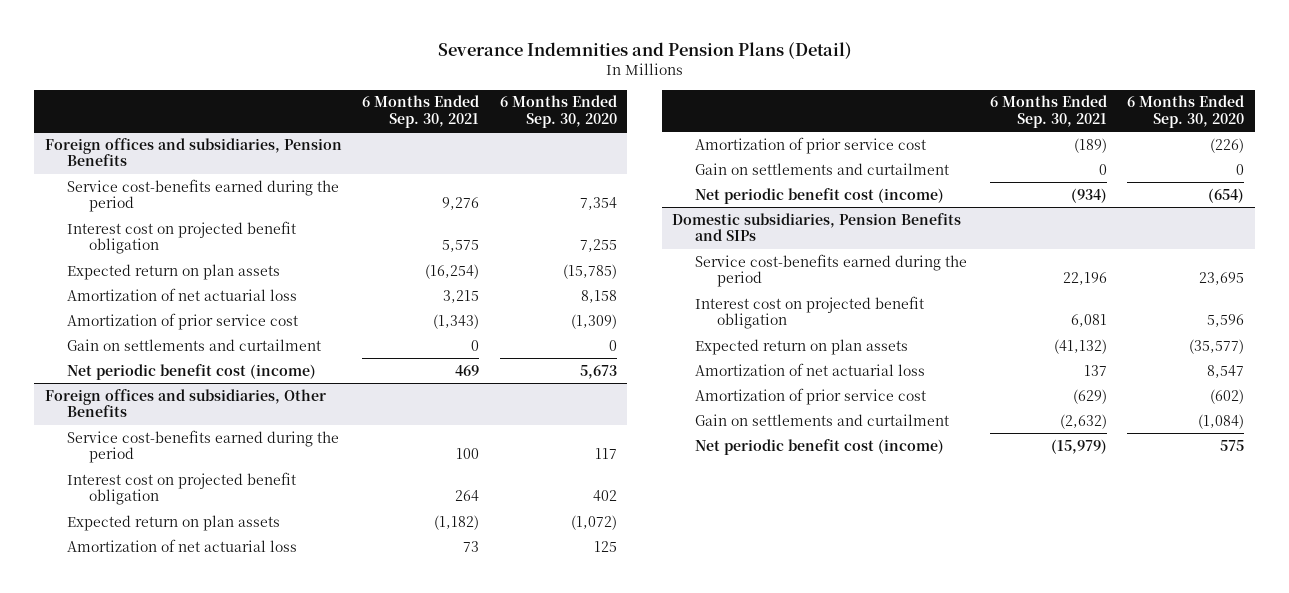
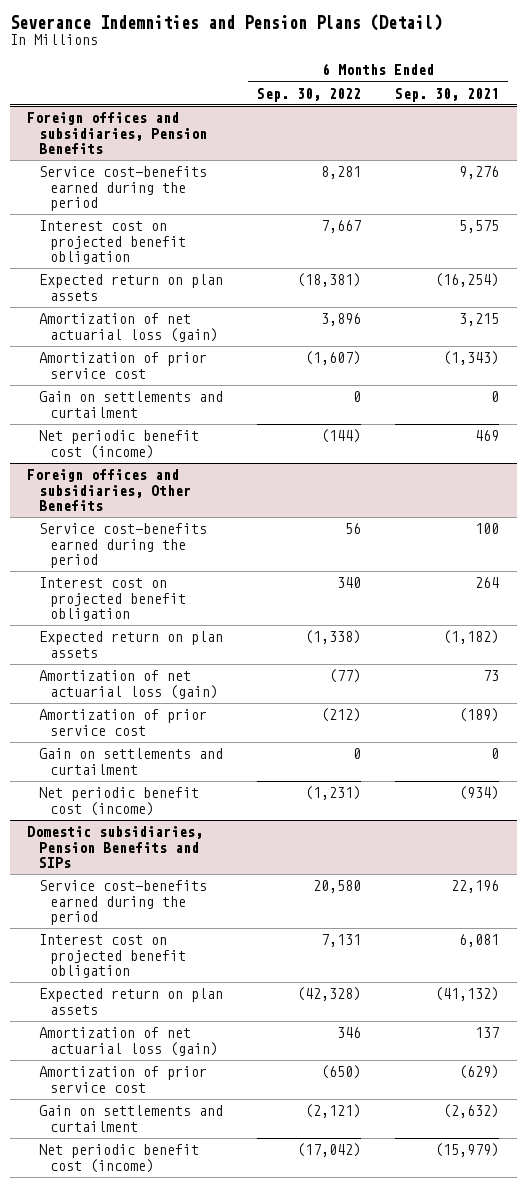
[499,95,617,128] 6 Months Ended Sep. 30, 2020 -> none
none -> [257,87,362,102] Sep. 30, 2022
[66,287,297,301] Amortization of net actuarial loss -> [38,313,219,342] Amortization of net actuarial loss (gain)
[66,538,297,552] Amortization of net actuarial loss -> [38,670,219,699] Amortization of net actuarial loss (gain)
[694,362,925,376] Amortization of net actuarial loss -> [38,1027,219,1056] Amortization of net actuarial loss (gain)

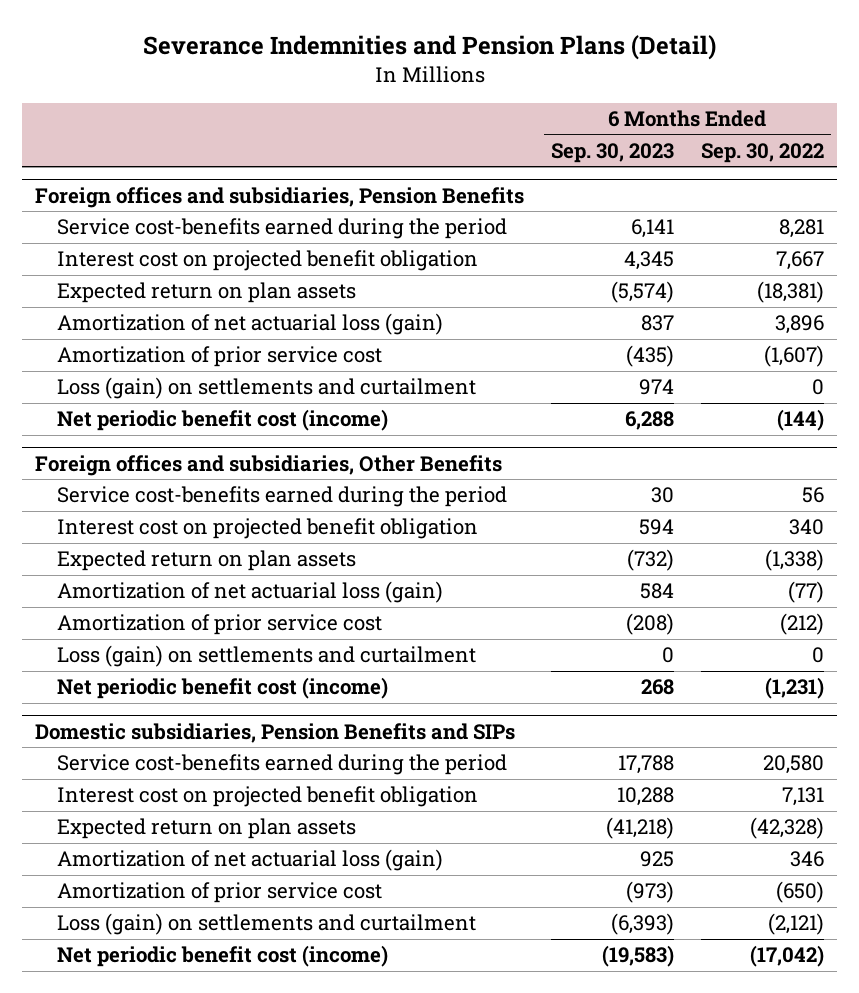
[395,87,500,102] Sep. 30, 2021 -> none
none -> [551,142,675,163] Sep. 30, 2023
[38,391,223,418] Gain on settlements and curtailment -> [57,377,477,400] Loss (gain) on settlements and curtailment
[38,748,223,775] Gain on settlements and curtailment -> [57,645,477,668] Loss (gain) on settlements and curtailment
[38,1105,223,1132] Gain on settlements and curtailment -> [57,913,477,936] Loss (gain) on settlements and curtailment

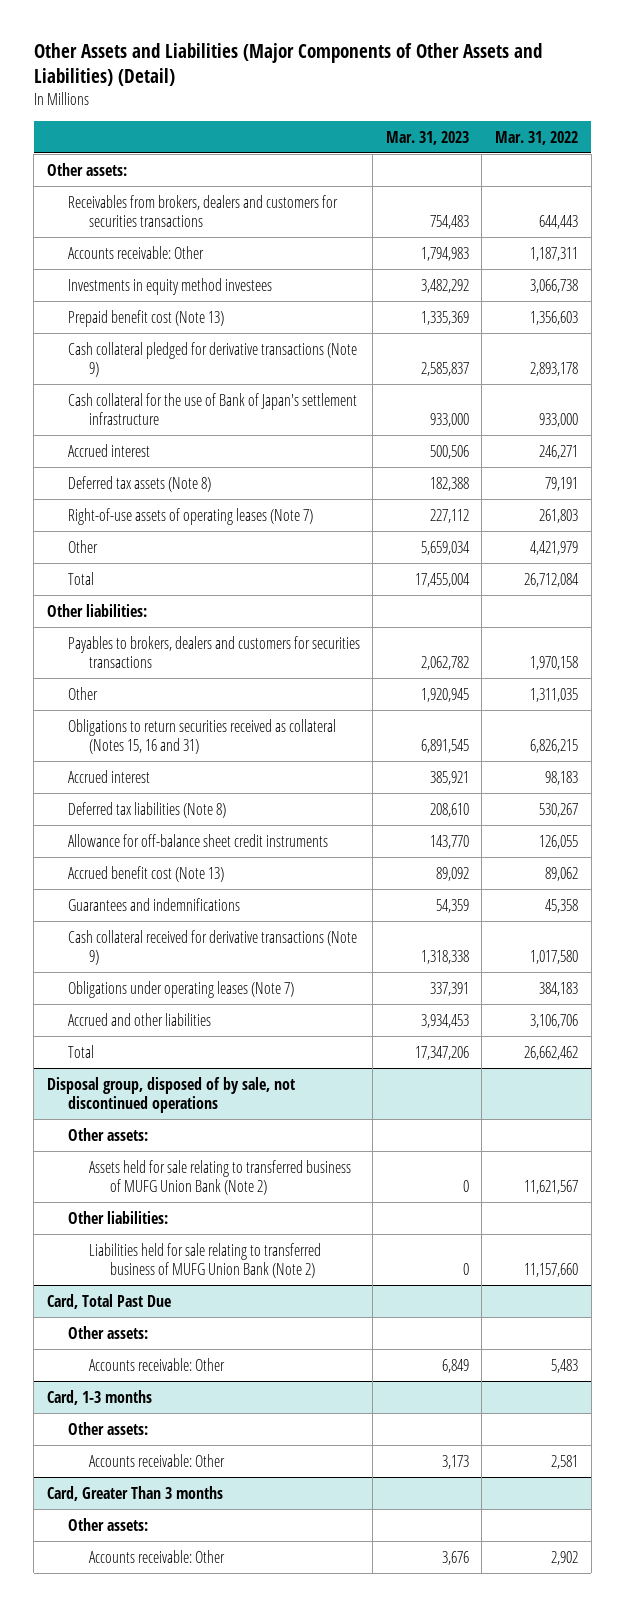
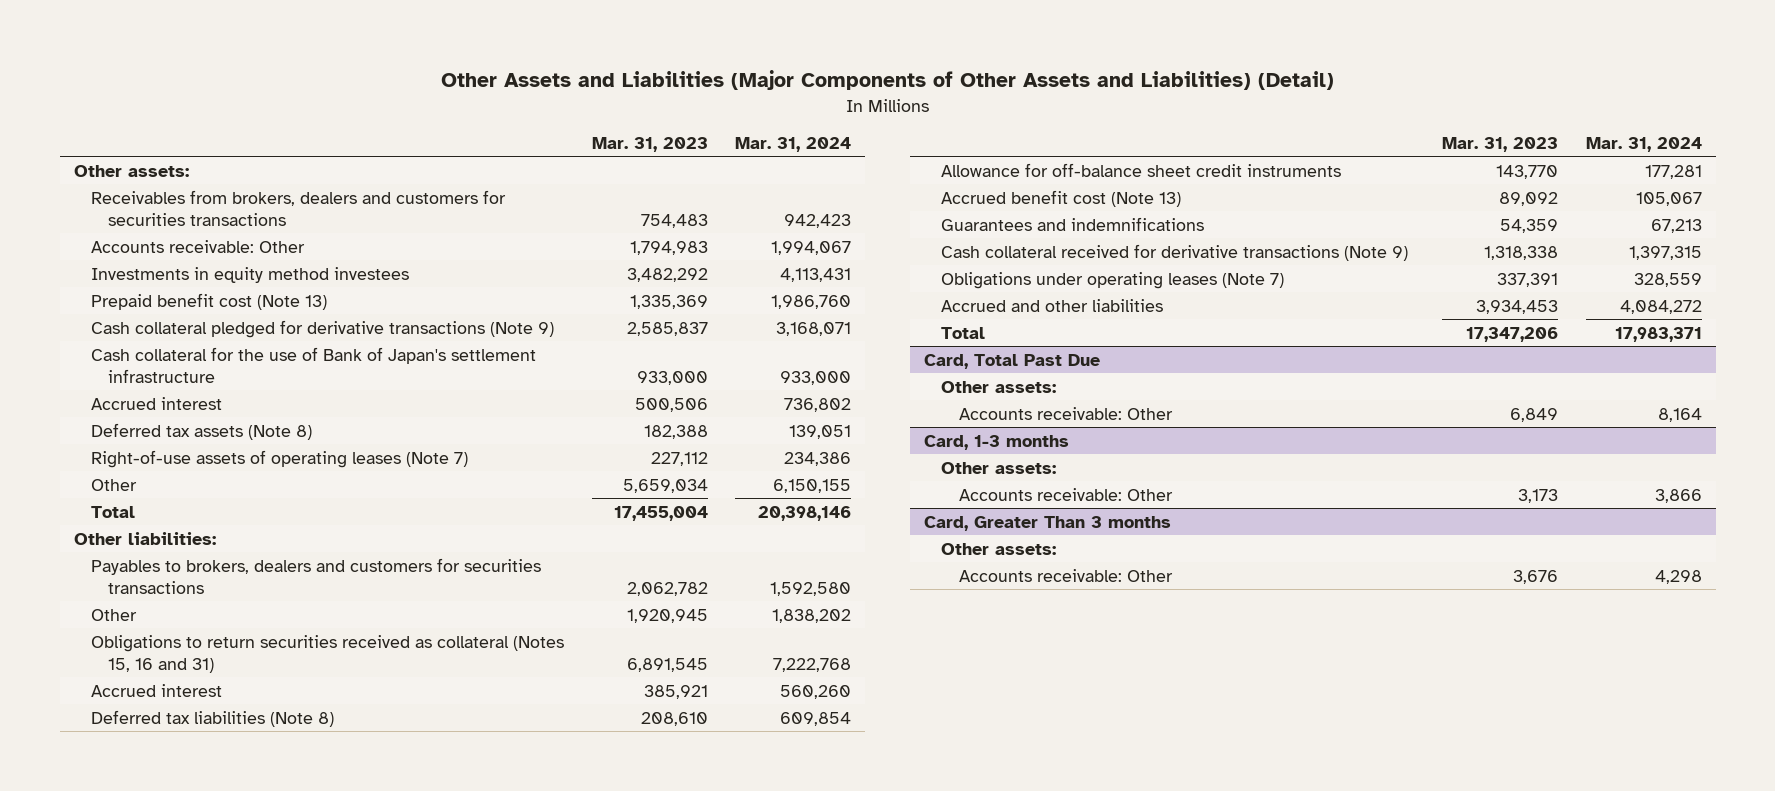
[495,130,579,145] Mar. 31, 2022 -> none
none -> [735,137,852,153] Mar. 31, 2024
[46,1076,295,1114] Disposal group, disposed of by sale, not discontinued operations -> none
[67,1127,148,1141] Other assets: -> none
[88,1159,351,1196] Assets held for sale relating to transferred business of MUFG Union Bank (Note 2) -> none
[67,1210,168,1224] Other liabilities: -> none
[88,1242,321,1279] Liabilities held for sale relating to transferred business of MUFG Union Bank (Note 2) -> none

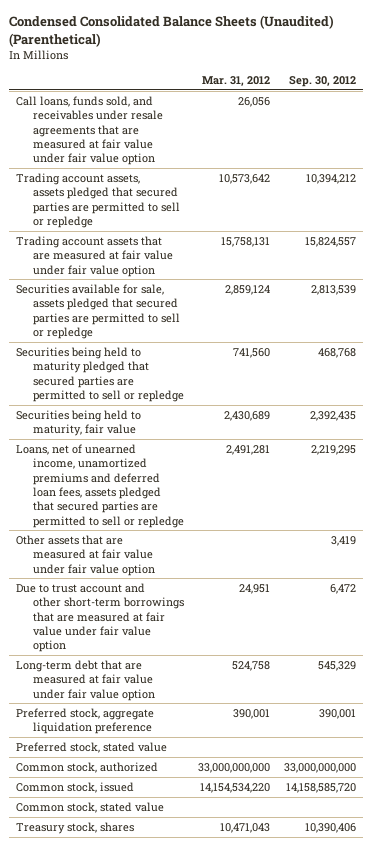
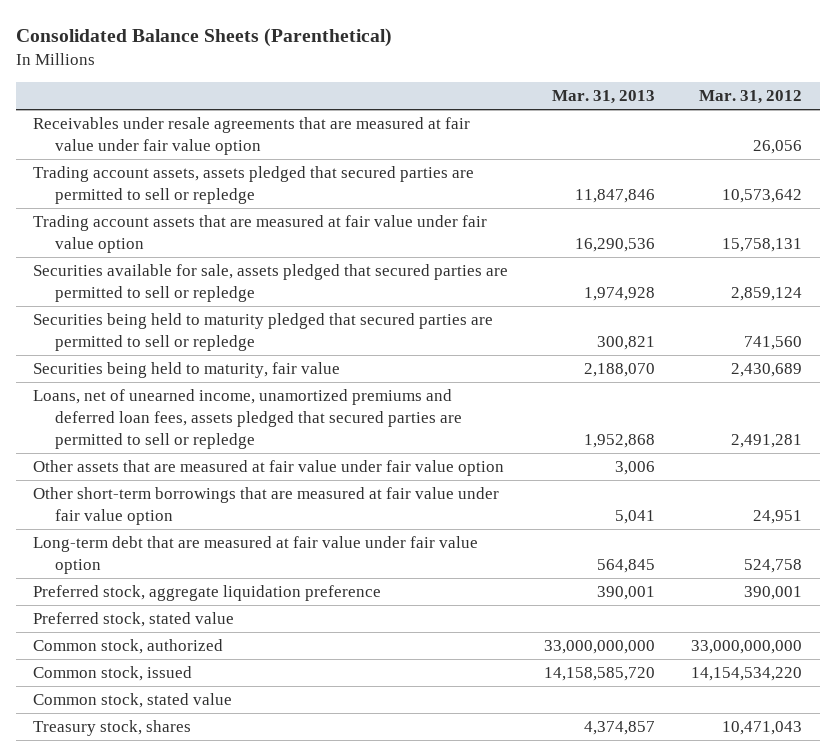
[8,15,334,47] Condensed Consolidated Balance Sheets (Unaudited) (Parenthetical) -> [15,27,392,47] Consolidated Balance Sheets (Parenthetical)
[288,76,356,88] Sep. 30, 2012 -> none
none -> [552,89,656,104] Mar. 31, 2013
[16,95,163,166] Call loans, funds sold, and receivables under resale agreements that are measured at fair value under fair value option -> [33,117,471,155] Receivables under resale agreements that are measured at fair value under fair value option
[16,582,184,653] Due to trust account and other short-term borrowings that are measured at fair value under fair value option -> [33,487,500,525] Other short-term borrowings that are measured at fair value under fair value option

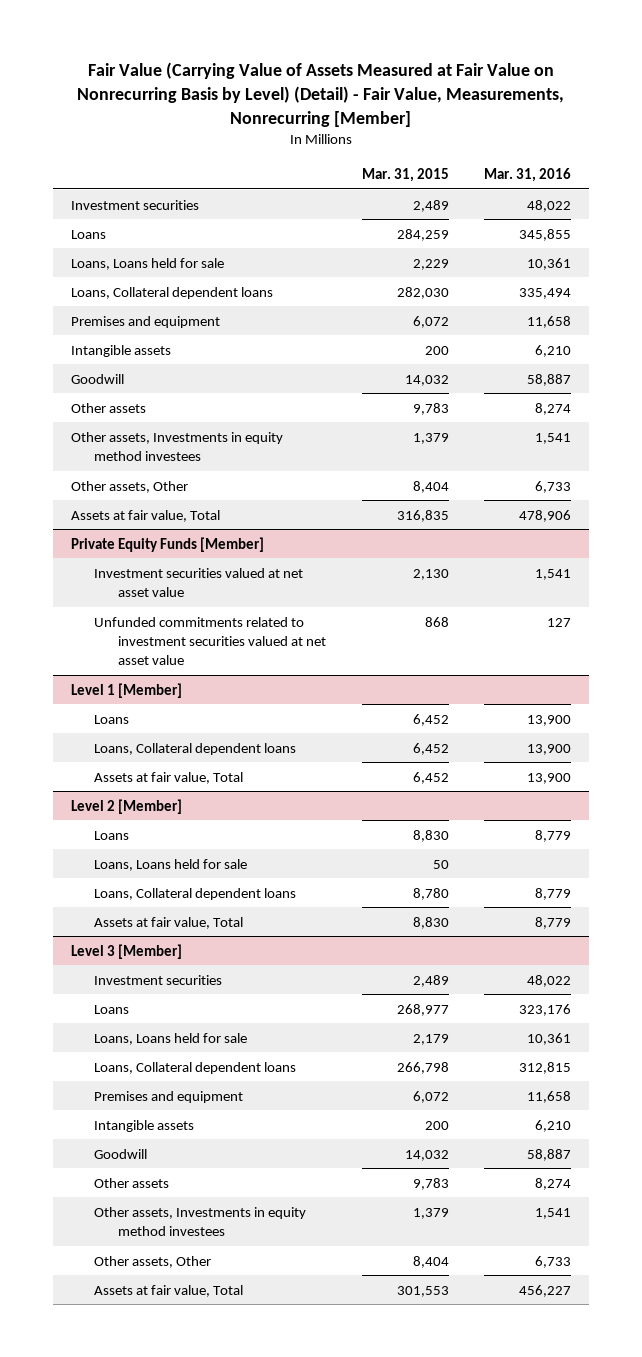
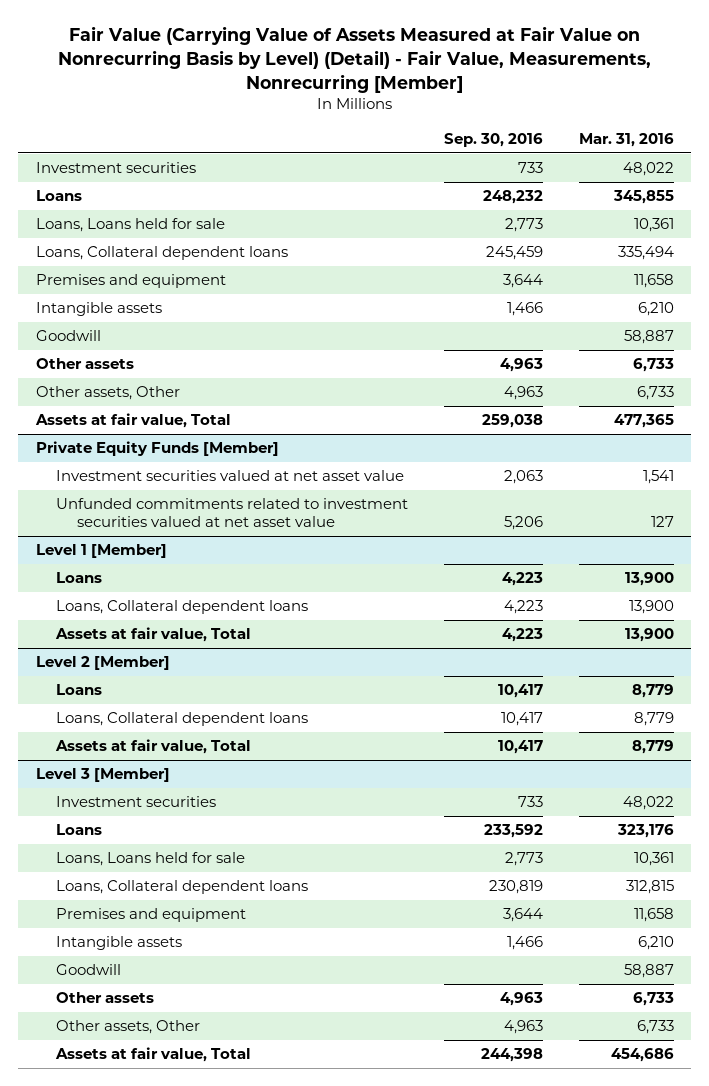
[361,168,449,183] Mar. 31, 2015 -> none
none -> [443,132,543,147] Sep. 30, 2016
[70,431,283,461] Other assets, Investments in equity method investees -> none
[535,402,572,415] 8,274 -> [632,358,674,373] 6,733
[519,509,572,522] 478,906 -> [613,414,674,429] 477,365
[94,858,248,871] Loans, Loans held for sale -> none
[94,1206,307,1236] Other assets, Investments in equity method investees -> none
[535,1177,572,1190] 8,274 -> [632,992,674,1007] 6,733
[519,1284,572,1297] 456,227 -> [610,1048,674,1063] 454,686

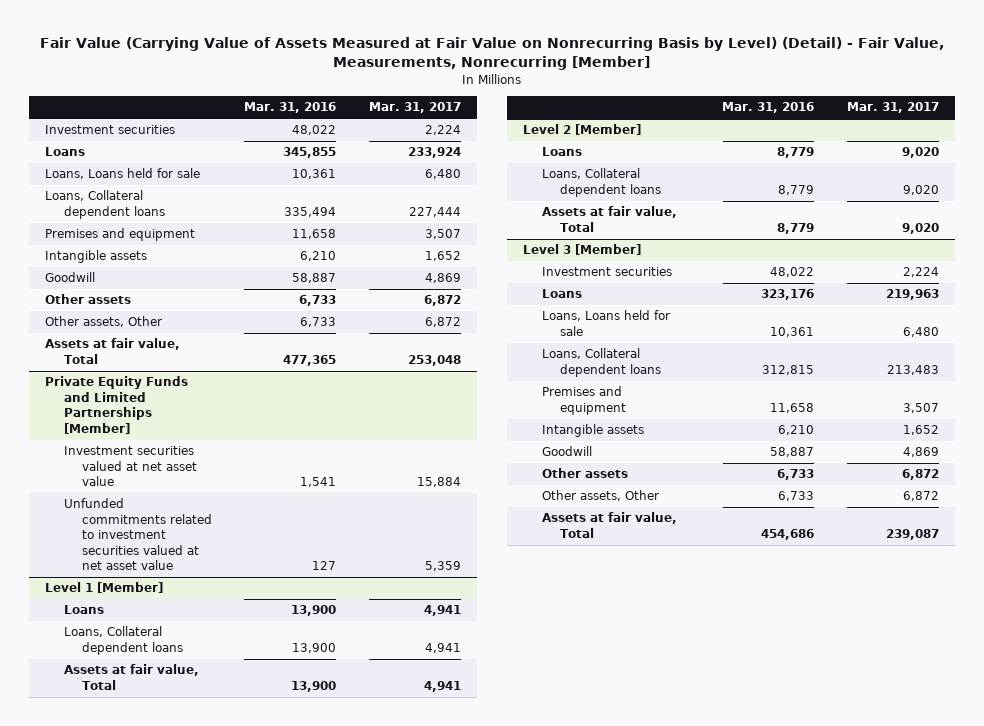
[443,132,543,147] Sep. 30, 2016 -> none
none -> [368,102,461,114] Mar. 31, 2017
[35,441,279,457] Private Equity Funds [Member] -> [45,376,189,434] Private Equity Funds and Limited Partnerships [Member]

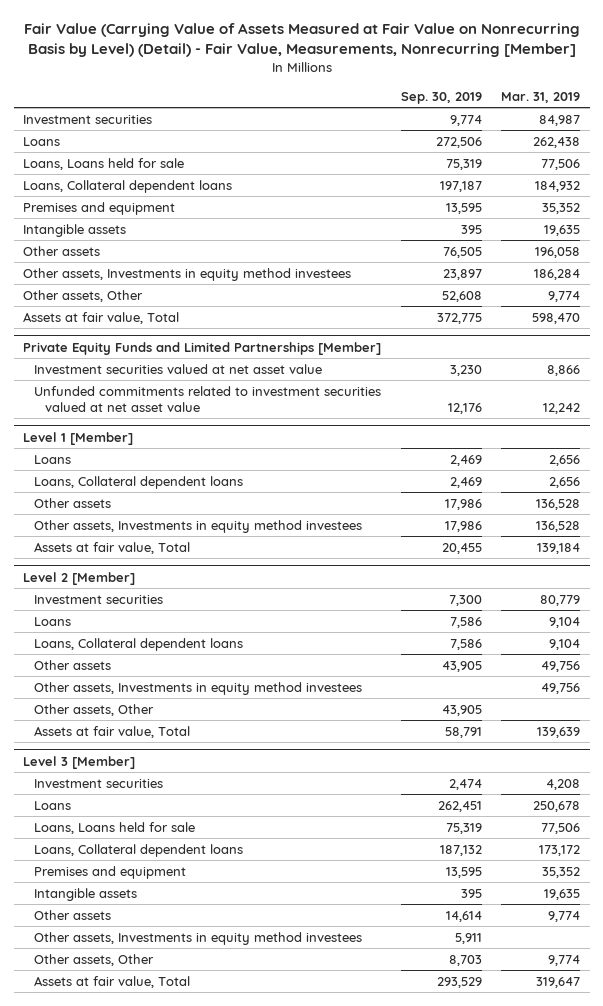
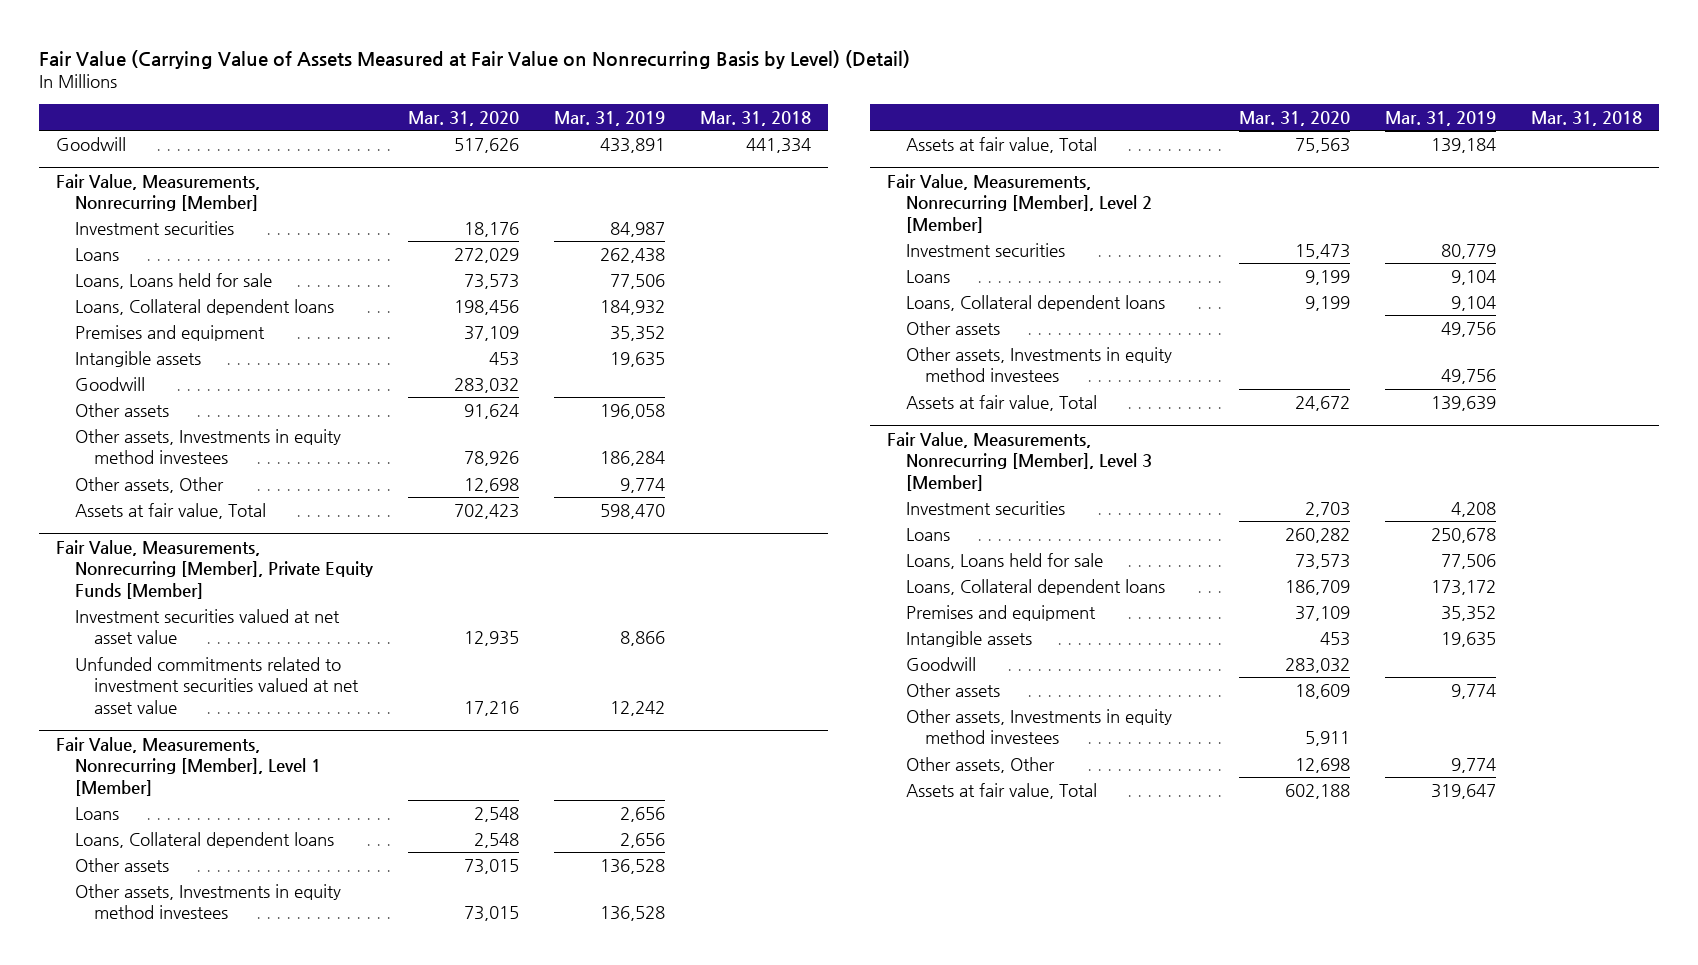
[23,22,580,58] Fair Value (Carrying Value of Assets Measured at Fair Value on Nonrecurring Basis by Level) (Detail) - Fair Value, Measurements, Nonrecurring [Member] -> [38,49,910,69] Fair Value (Carrying Value of Assets Measured at Fair Value on Nonrecurring Basis by Level) (Detail)
[400,91,482,104] Sep. 30, 2019 -> none
none -> [408,110,520,126] Mar. 31, 2020
none -> [699,110,811,126] Mar. 31, 2018
none -> [56,136,127,151] Goodwill
none -> [56,173,261,212] Fair Value, Measurements, Nonrecurring [Member]
none -> [75,376,146,391] Goodwill
[23,341,382,355] Private Equity Funds and Limited Partnerships [Member] -> none
none -> [56,539,374,599] Fair Value, Measurements, Nonrecurring [Member], Private Equity Funds [Member]
[23,431,134,445] Level 1 [Member] -> none
none -> [56,736,322,796] Fair Value, Measurements, Nonrecurring [Member], Level 1 [Member]
[23,571,136,585] Level 2 [Member] -> none
none -> [887,173,1153,233] Fair Value, Measurements, Nonrecurring [Member], Level 2 [Member]
[33,703,154,716] Other assets, Other -> none
[23,755,136,769] Level 3 [Member] -> none
none -> [887,431,1153,491] Fair Value, Measurements, Nonrecurring [Member], Level 3 [Member]
none -> [906,656,977,671] Goodwill

